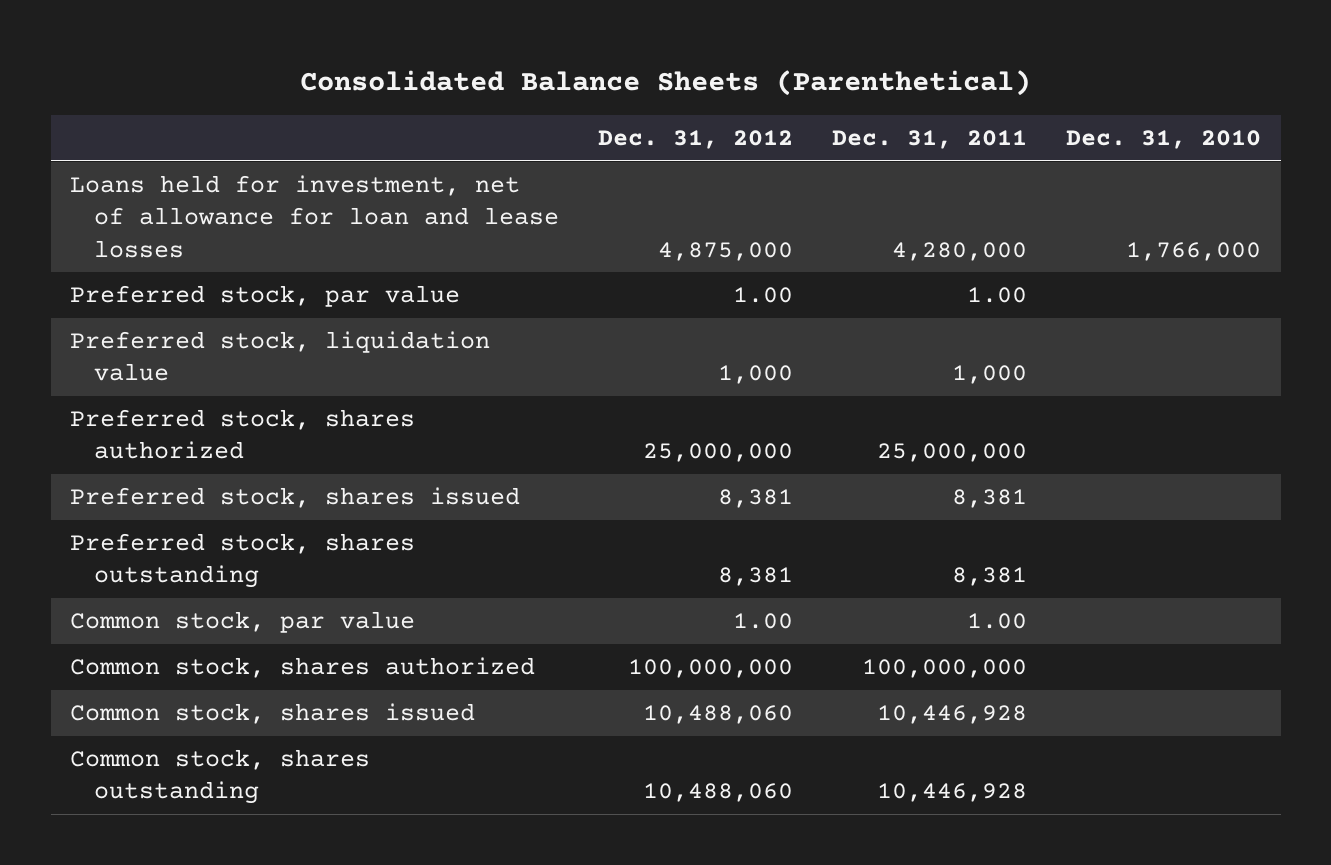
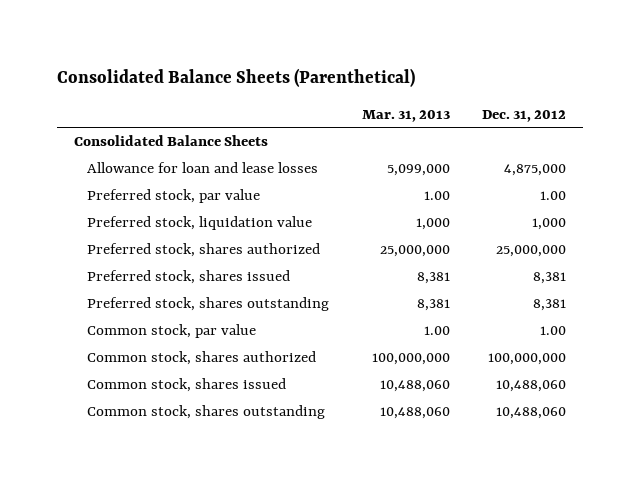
[832,129,1028,149] Dec. 31, 2011 -> none
[1066,129,1262,149] Dec. 31, 2010 -> none
none -> [361,109,450,122] Mar. 31, 2013
none -> [73,135,268,147] Consolidated Balance Sheets
[70,175,559,258] Loans held for investment, net of allowance for loan and lease losses -> [87,162,319,174] Allowance for loan and lease losses

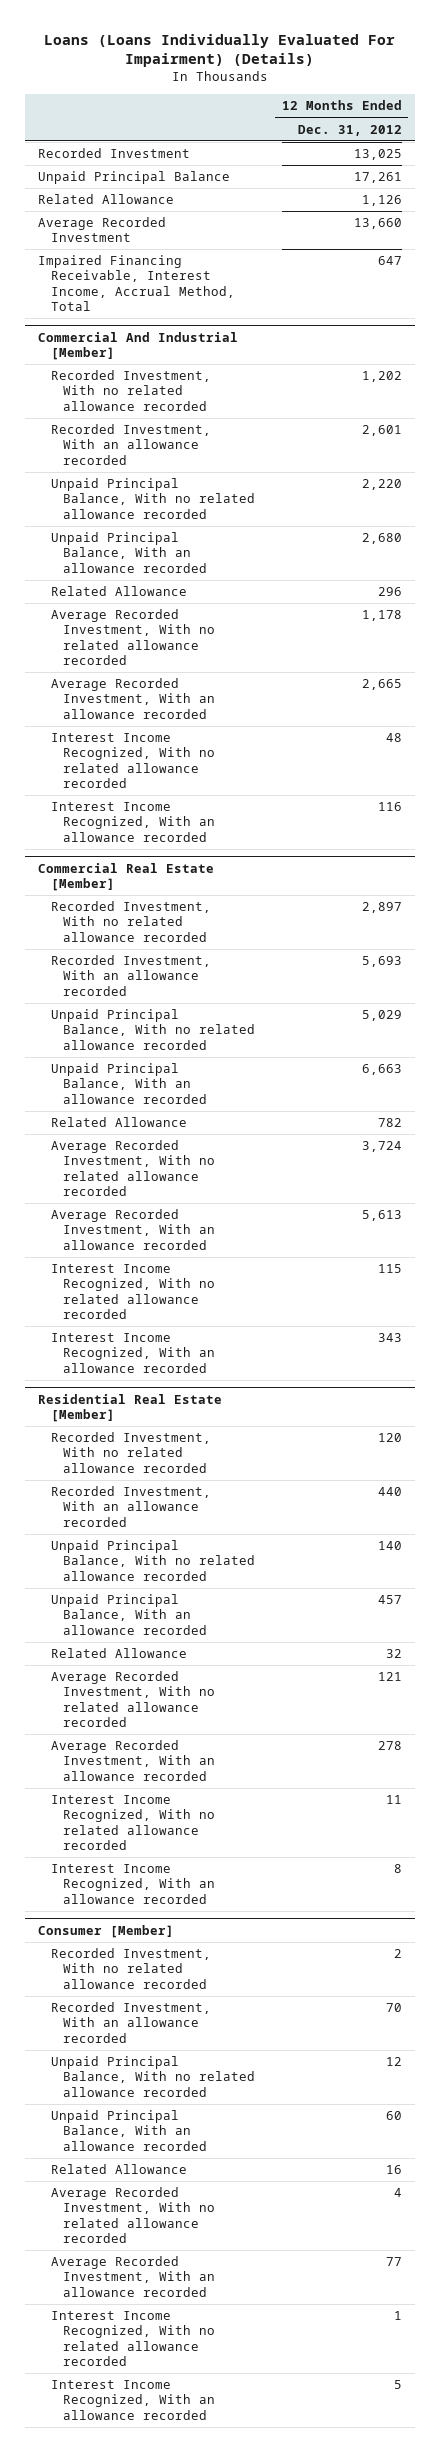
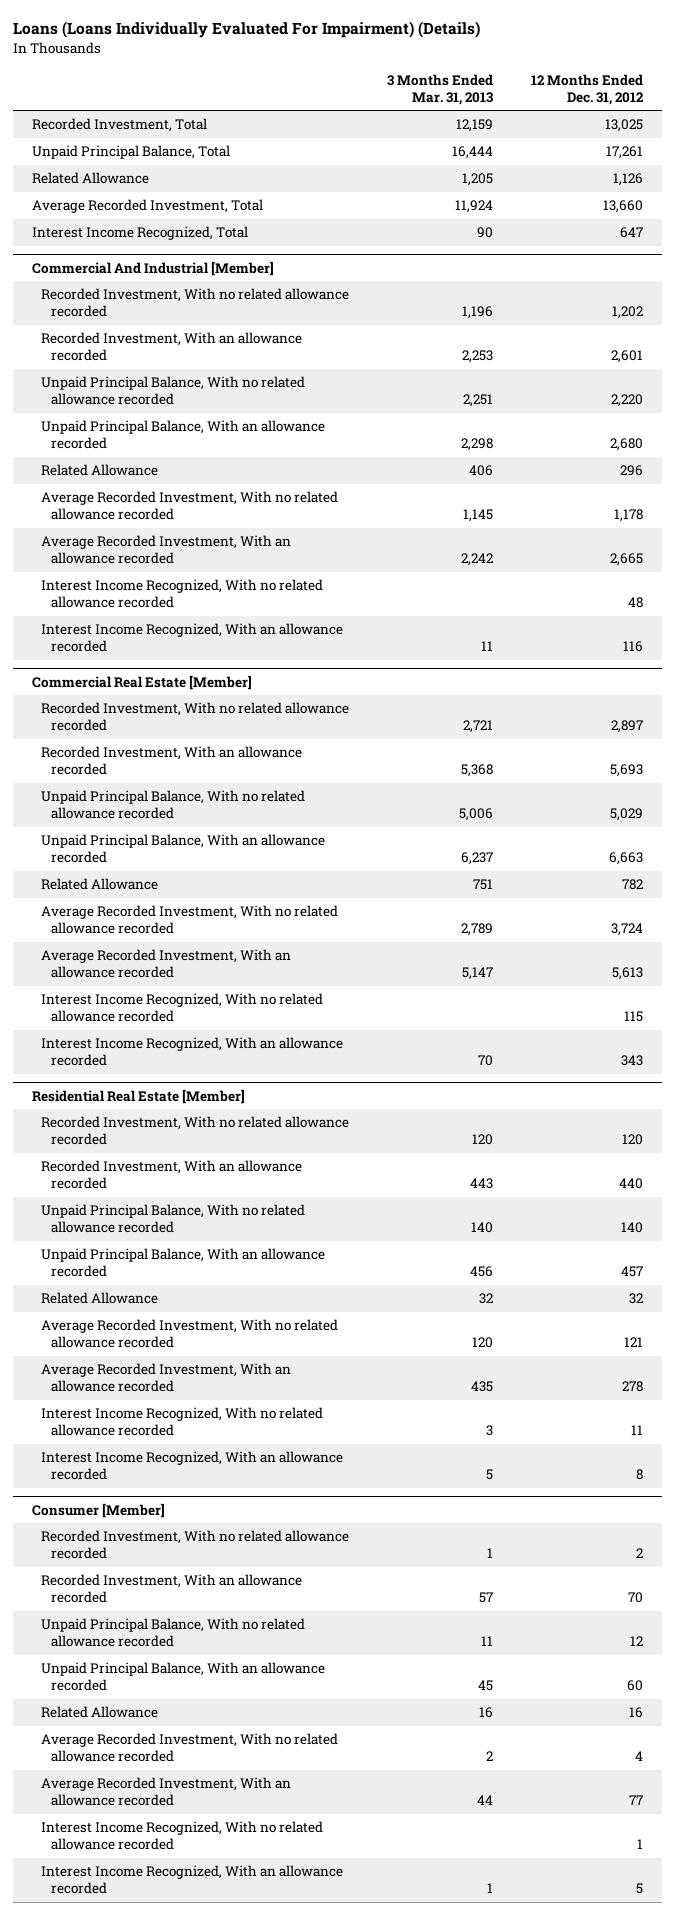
none -> [387,73,494,105] 3 Months Ended Mar. 31, 2013
[37,148,190,159] Recorded Investment -> [31,118,207,133] Recorded Investment, Total
[37,171,230,185] Unpaid Principal Balance -> [31,145,230,160] Unpaid Principal Balance, Total
[37,217,166,243] Average Recorded Investment -> [31,199,263,214] Average Recorded Investment, Total
[37,255,235,312] Impaired Financing Receivable, Interest Income, Accrual Method, Total -> [31,226,248,241] Interest Income Recognized, Total

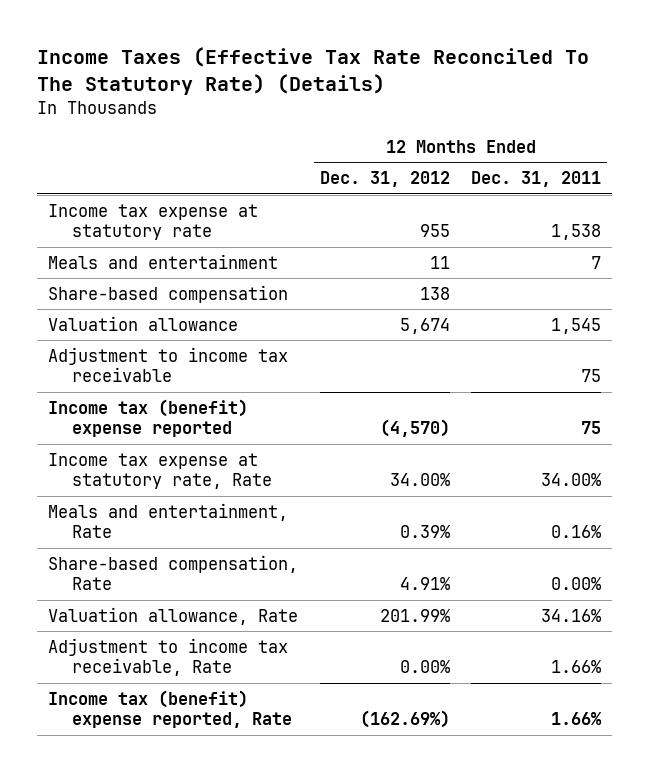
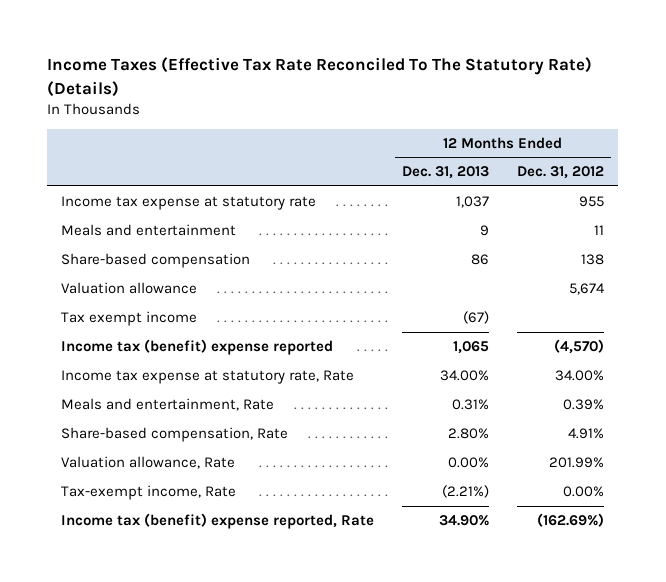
[471,171,602,188] Dec. 31, 2011 -> none
none -> [402,166,490,180] Dec. 31, 2013
[48,347,289,383] Adjustment to income tax receivable -> none
none -> [61,311,198,327] Tax exempt income
[48,638,289,677] Adjustment to income tax receivable, Rate -> none
none -> [61,485,237,501] Tax-exempt income, Rate

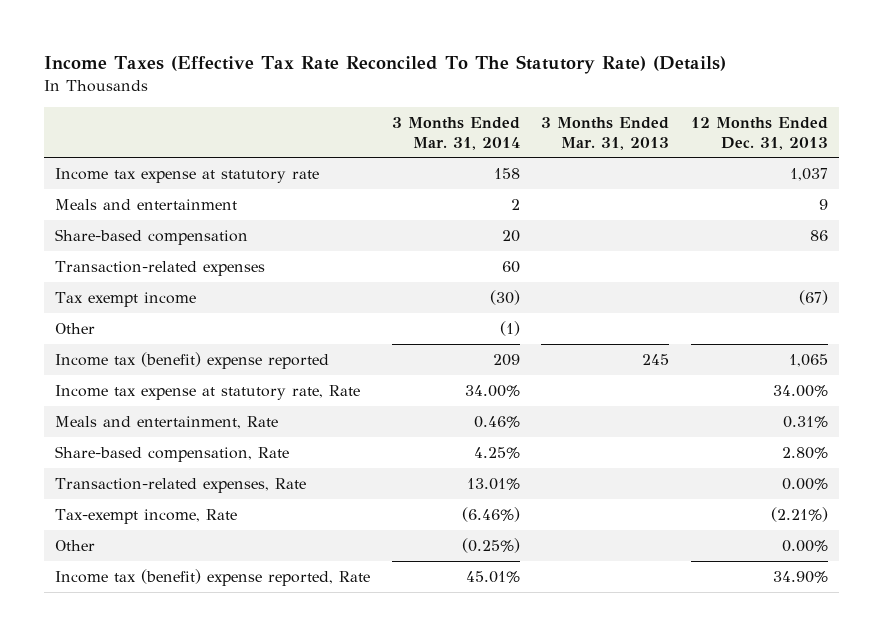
[517,166,605,180] Dec. 31, 2012 -> none
none -> [391,116,520,150] 3 Months Ended Mar. 31, 2014
none -> [541,116,670,150] 3 Months Ended Mar. 31, 2013
[61,282,198,295] Valuation allowance -> none
none -> [54,260,265,276] Transaction-related expenses
none -> [54,322,95,334] Other
[61,456,236,470] Valuation allowance, Rate -> none
none -> [54,477,306,493] Transaction-related expenses, Rate
none -> [54,539,95,551] Other

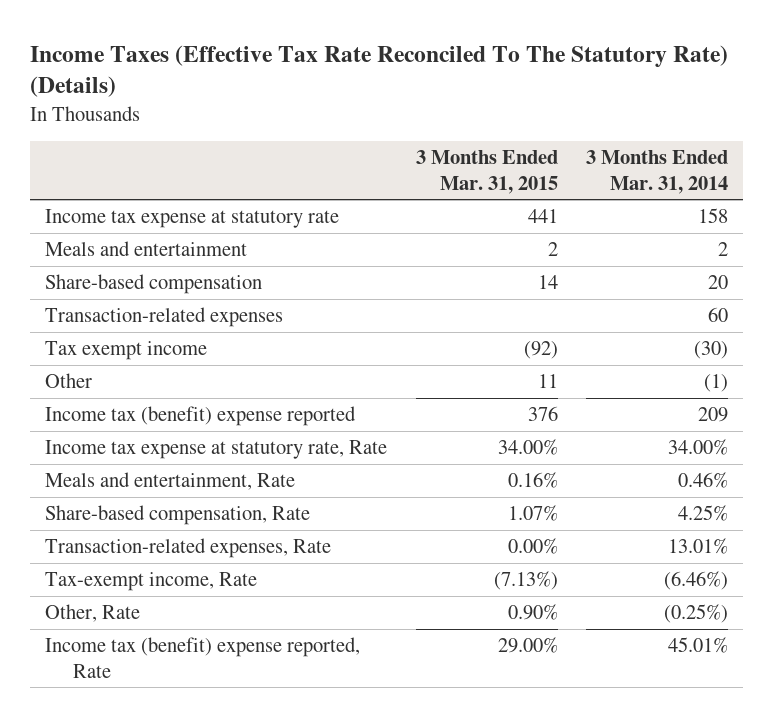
[541,116,670,150] 3 Months Ended Mar. 31, 2013 -> none
[690,116,828,150] 12 Months Ended Dec. 31, 2013 -> none
none -> [415,150,558,194] 3 Months Ended Mar. 31, 2015
[54,539,95,551] Other -> [44,604,140,623] Other, Rate

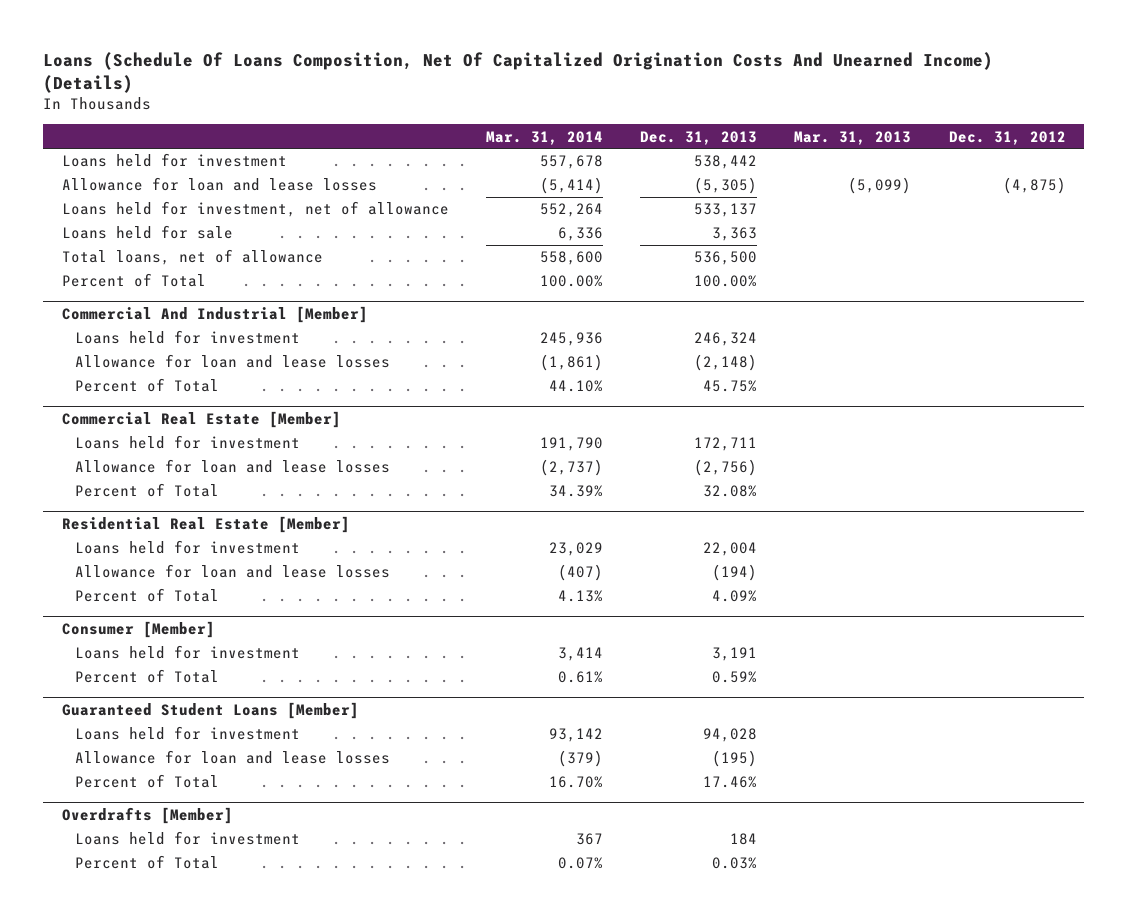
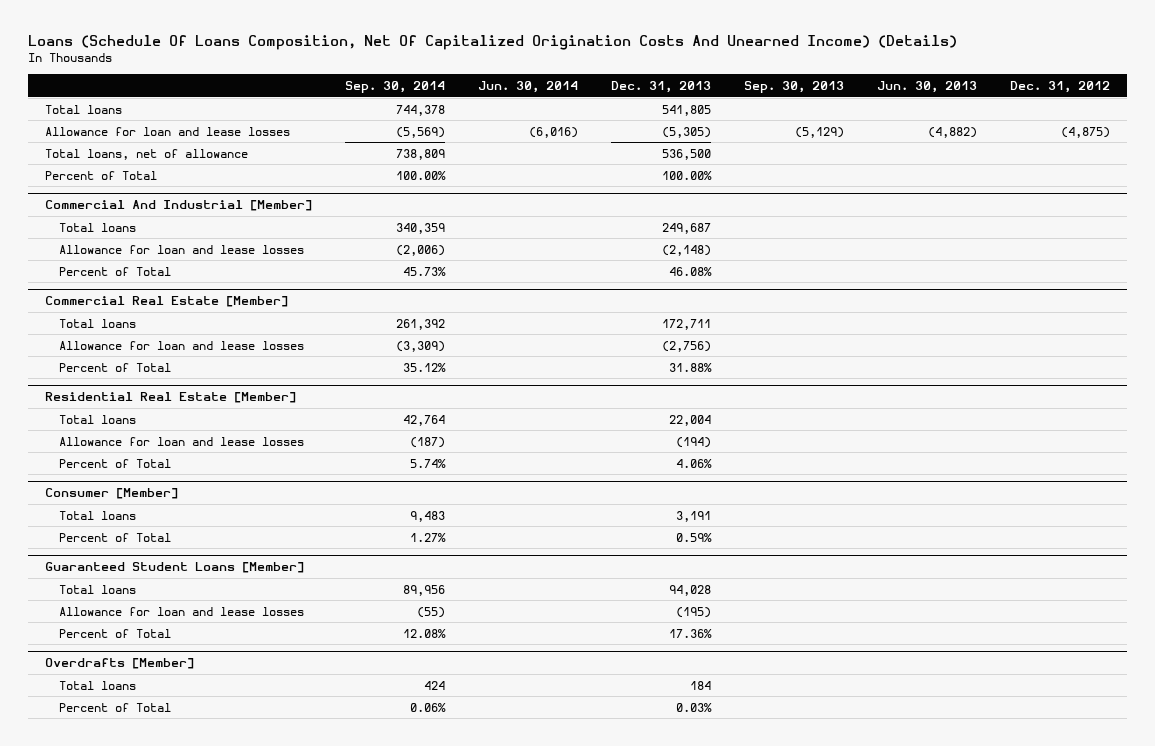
[485,130,603,145] Mar. 31, 2014 -> none
[794,130,912,145] Mar. 31, 2013 -> none
none -> [344,80,445,93] Sep. 30, 2014
none -> [477,80,578,93] Jun. 30, 2014
none -> [744,80,845,93] Sep. 30, 2013
none -> [877,80,978,93] Jun. 30, 2013
[61,153,287,168] Loans held for investment -> [44,104,122,114] Total loans
[694,155,758,170] 538,442 -> [661,104,711,116] 541,805
[61,201,449,218] Loans held for investment, net of allowance -> none
[61,225,233,240] Loans held for sale -> none
[74,330,300,345] Loans held for investment -> [58,222,136,232] Total loans
[694,332,758,347] 246,324 -> [661,222,711,234] 249,687
[703,380,758,393] 45.75% -> [668,266,712,276] 46.08%
[74,435,300,450] Loans held for investment -> [58,318,136,328] Total loans
[703,485,758,498] 32.08% -> [668,362,712,372] 31.88%
[74,540,300,555] Loans held for investment -> [58,414,136,424] Total loans
[712,590,758,603] 4.09% -> [675,458,712,468] 4.06%
[74,645,300,660] Loans held for investment -> [58,510,136,520] Total loans
[74,726,300,741] Loans held for investment -> [58,584,136,594] Total loans
[703,776,758,789] 17.46% -> [668,628,712,638] 17.36%
[74,831,300,846] Loans held for investment -> [58,680,136,690] Total loans

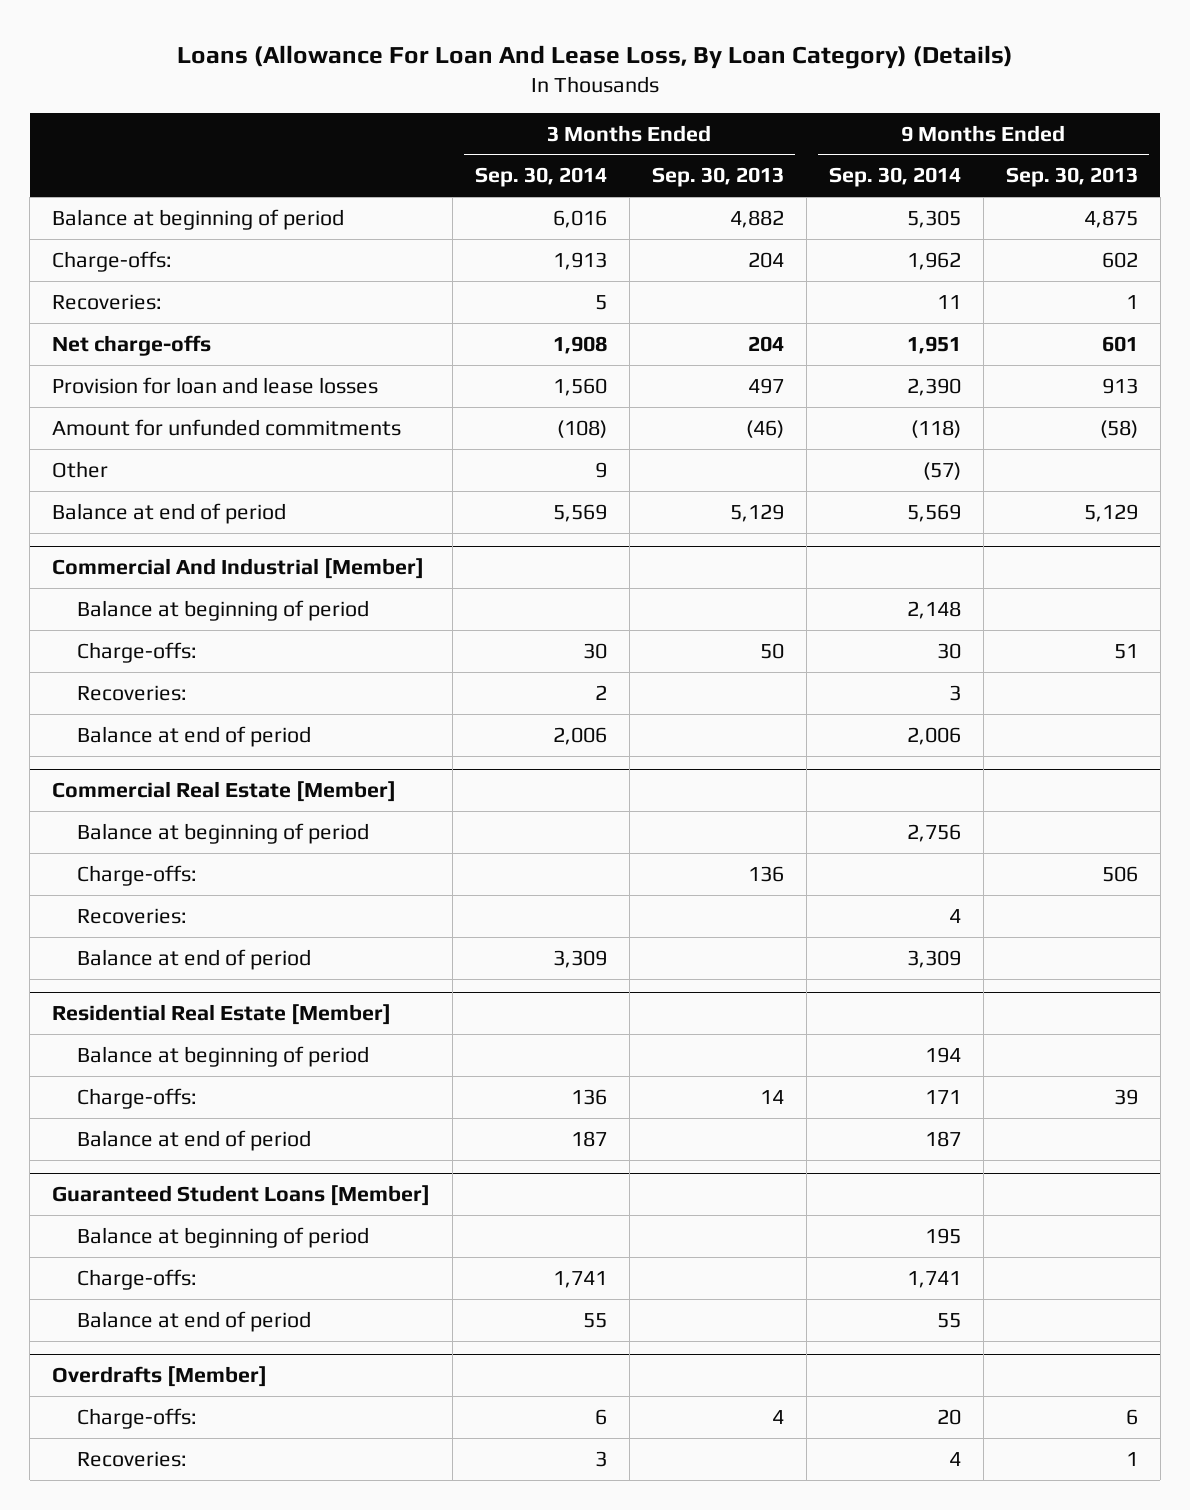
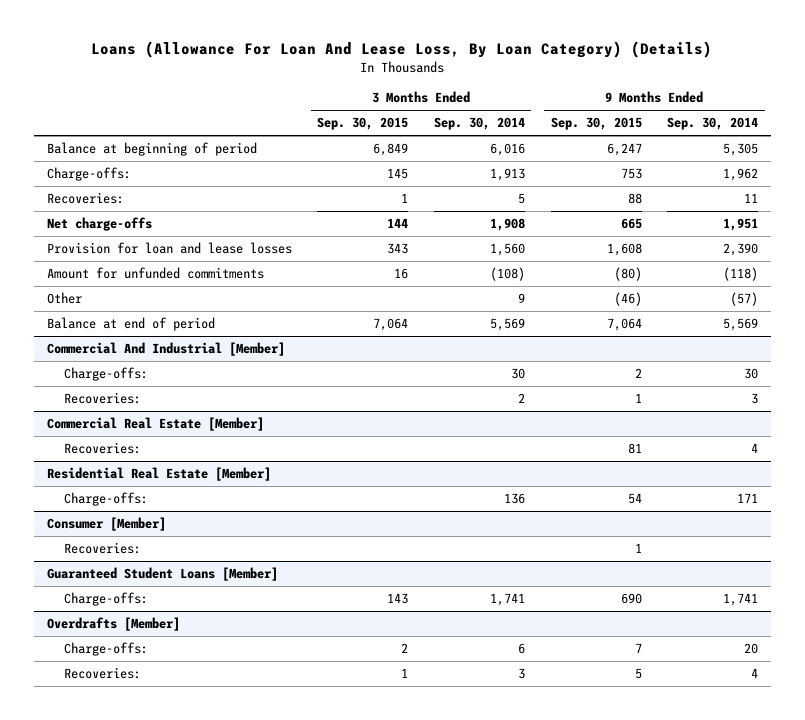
[651,167,784,188] Sep. 30, 2013 -> none
[1005,167,1138,188] Sep. 30, 2013 -> none
none -> [317,117,409,131] Sep. 30, 2015
none -> [550,117,642,131] Sep. 30, 2015
[77,599,370,621] Balance at beginning of period -> none
[77,725,312,747] Balance at end of period -> none
[77,822,370,844] Balance at beginning of period -> none
[77,864,198,886] Charge-offs: -> none
[77,948,312,970] Balance at end of period -> none
[77,1045,370,1067] Balance at beginning of period -> none
[77,1129,312,1151] Balance at end of period -> none
none -> [46,517,166,532] Consumer [Member]
none -> [63,542,141,555] Recoveries:
[77,1226,370,1248] Balance at beginning of period -> none
[77,1310,312,1332] Balance at end of period -> none

